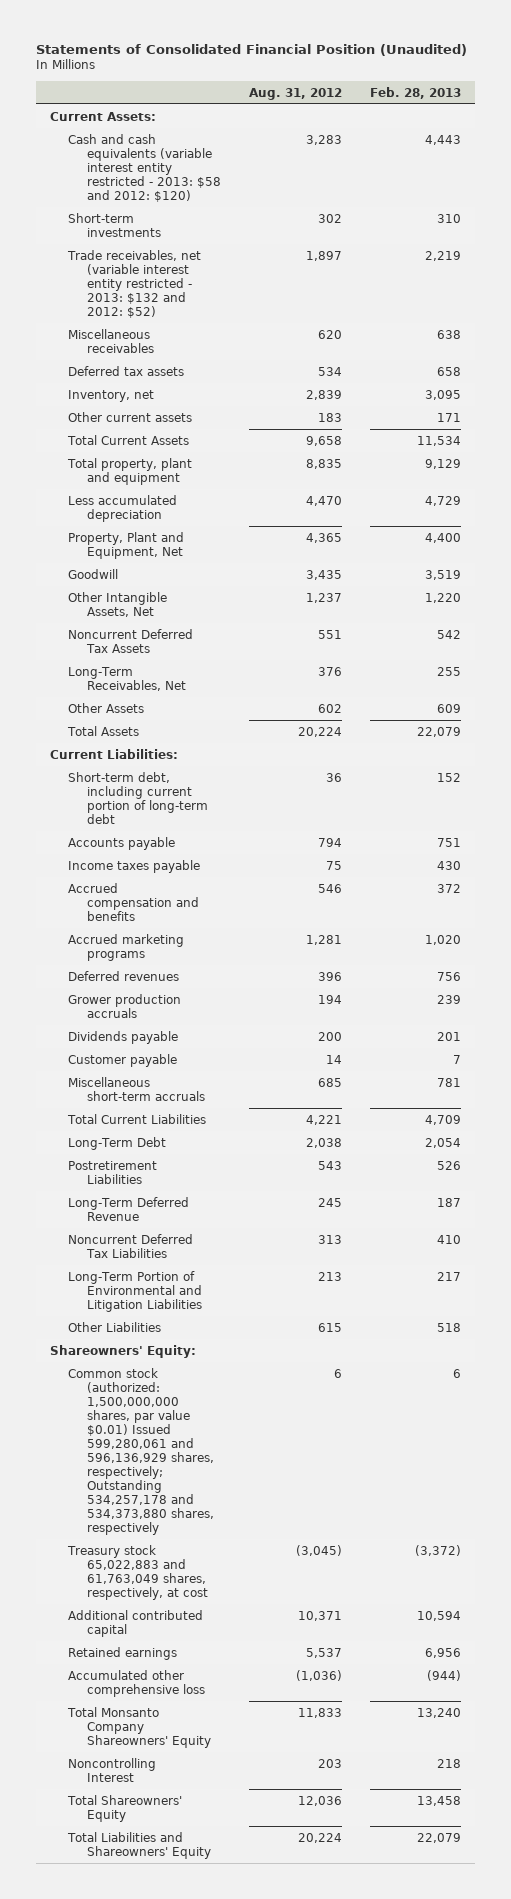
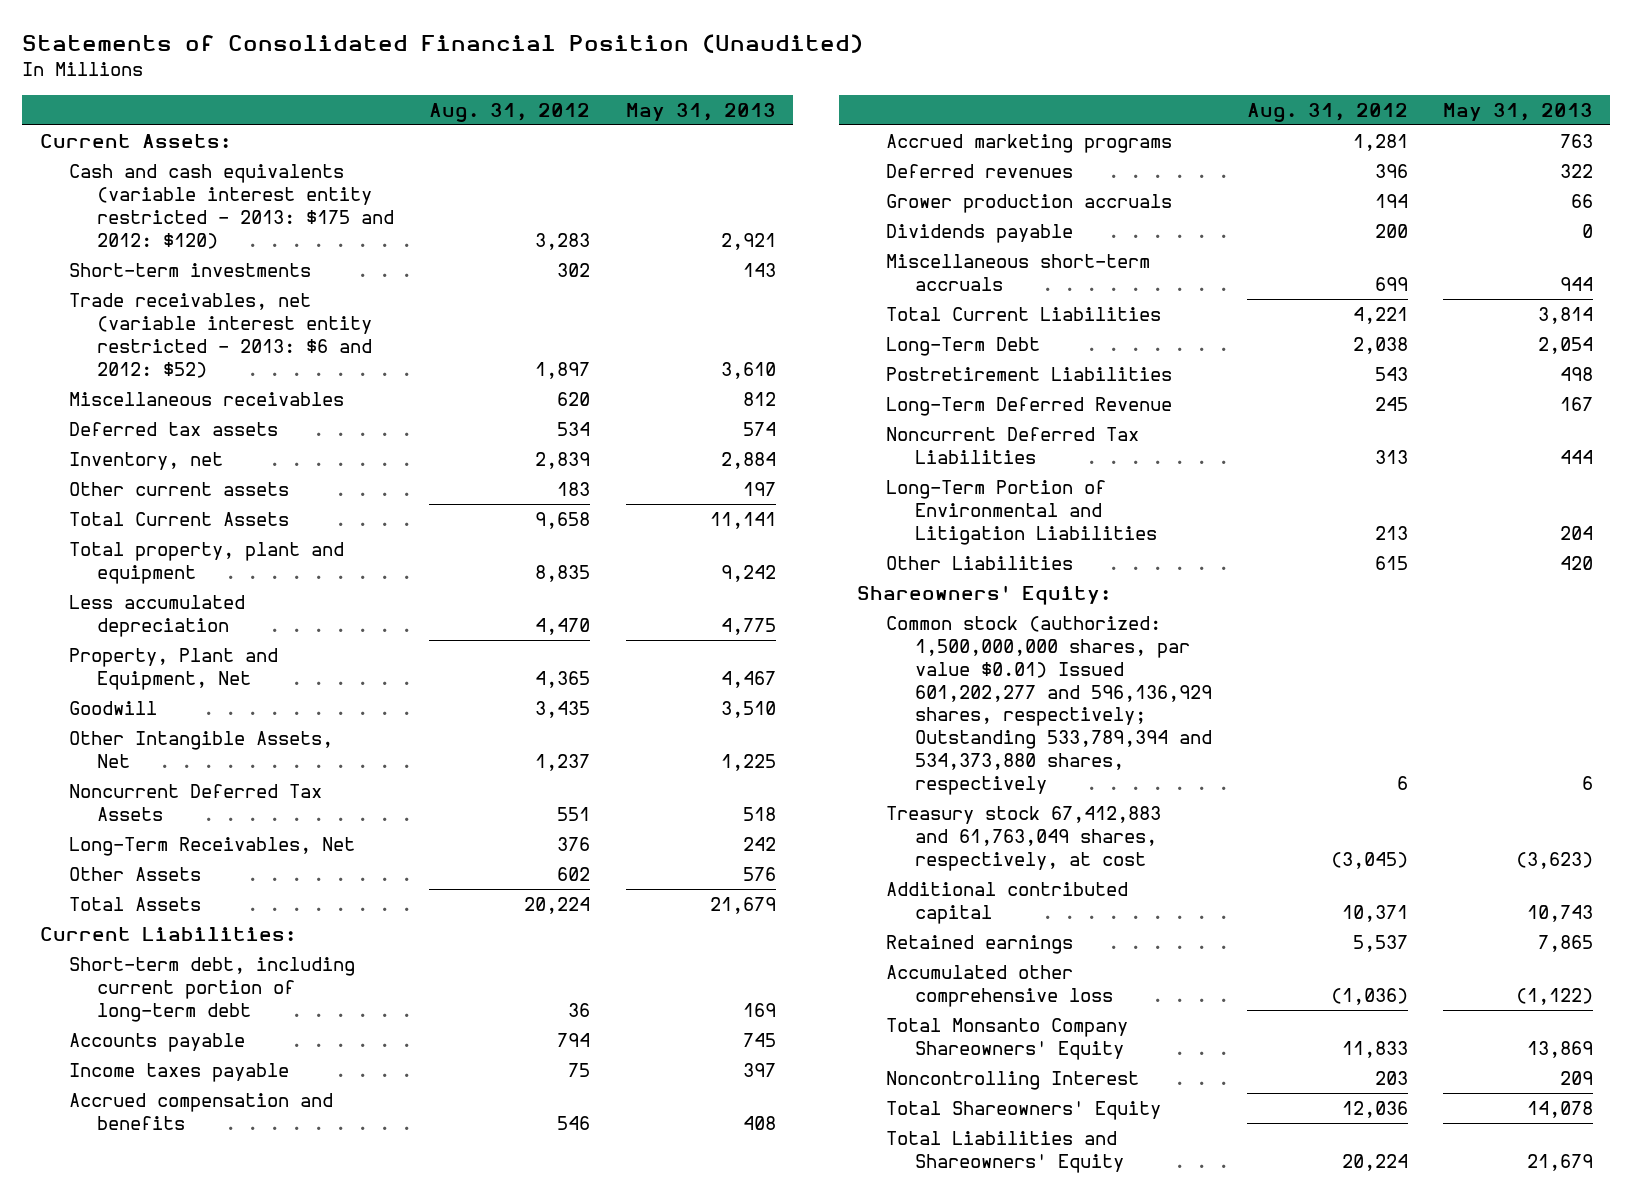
[369,86,461,99] Feb. 28, 2013 -> none
none -> [625,102,776,121] May 31, 2013
[68,133,221,202] Cash and cash equivalents (variable interest entity restricted - 2013: $58 and 2012: $120) -> [68,164,395,249] Cash and cash equivalents (variable interest entity restricted - 2013: $175 and 2012: $120)
[67,249,202,318] Trade receivables, net (variable interest entity restricted - 2013: $132 and 2012: $52) -> [68,293,373,378] Trade receivables, net (variable interest entity restricted - 2013: $6 and 2012: $52)
[68,1053,178,1067] Customer payable -> none
[317,1077,342,1087] 685 -> [1374,276,1408,291] 699
[68,1367,214,1535] Common stock (authorized: 1,500,000,000 shares, par value $0.01) Issued 599,280,061 and 596,136,929 shares, respectively; Outstanding 534,257,178 and 534,373,880 shares, respectively -> [885,616,1212,795] Common stock (authorized: 1,500,000,000 shares, par value $0.01) Issued 601,202,277 and 596,136,929 shares, respectively; Outstanding 533,789,394 and 534,373,880 shares, respectively
[67,1544,208,1600] Treasury stock 65,022,883 and 61,763,049 shares, respectively, at cost -> [885,806,1161,871] Treasury stock 67,412,883 and 61,763,049 shares, respectively, at cost

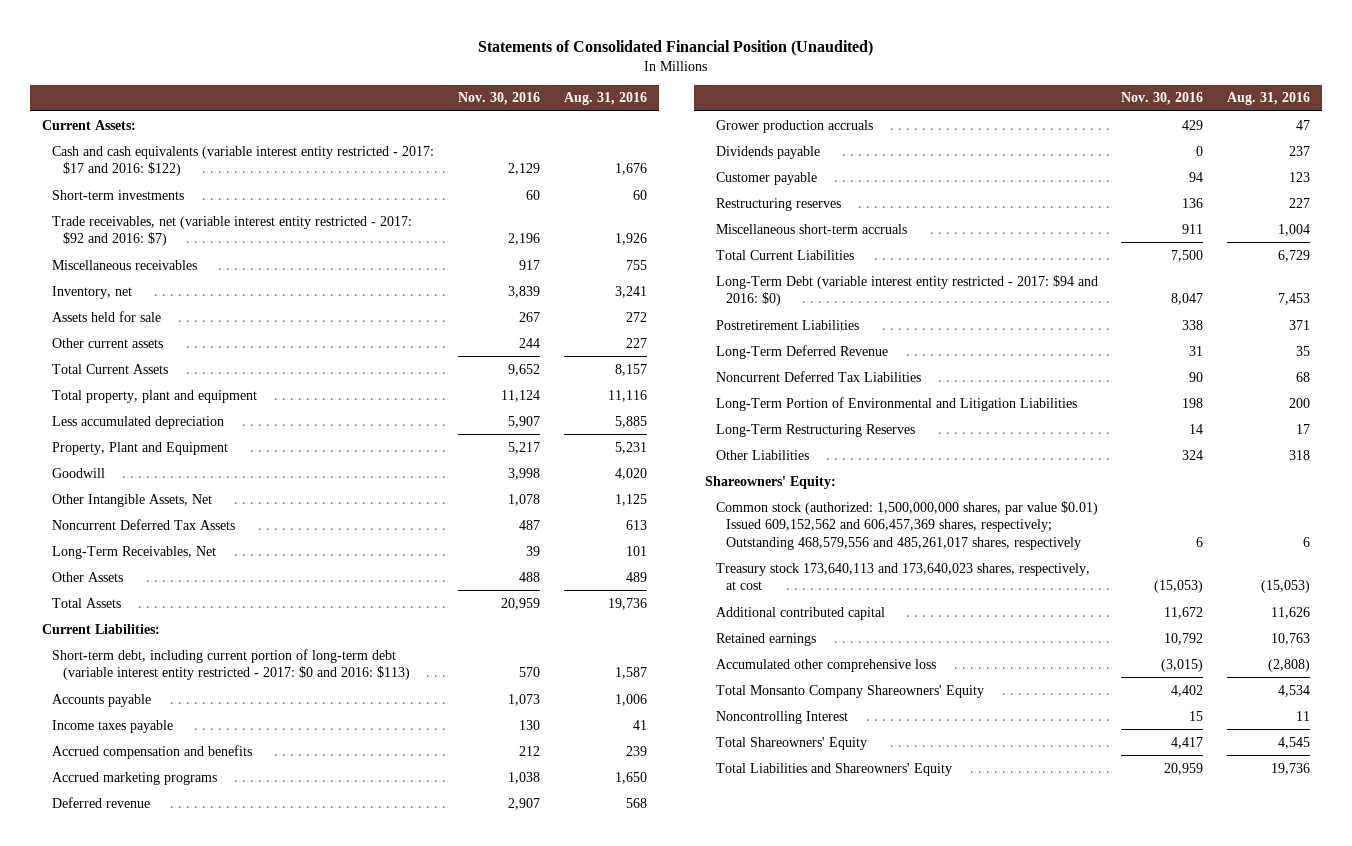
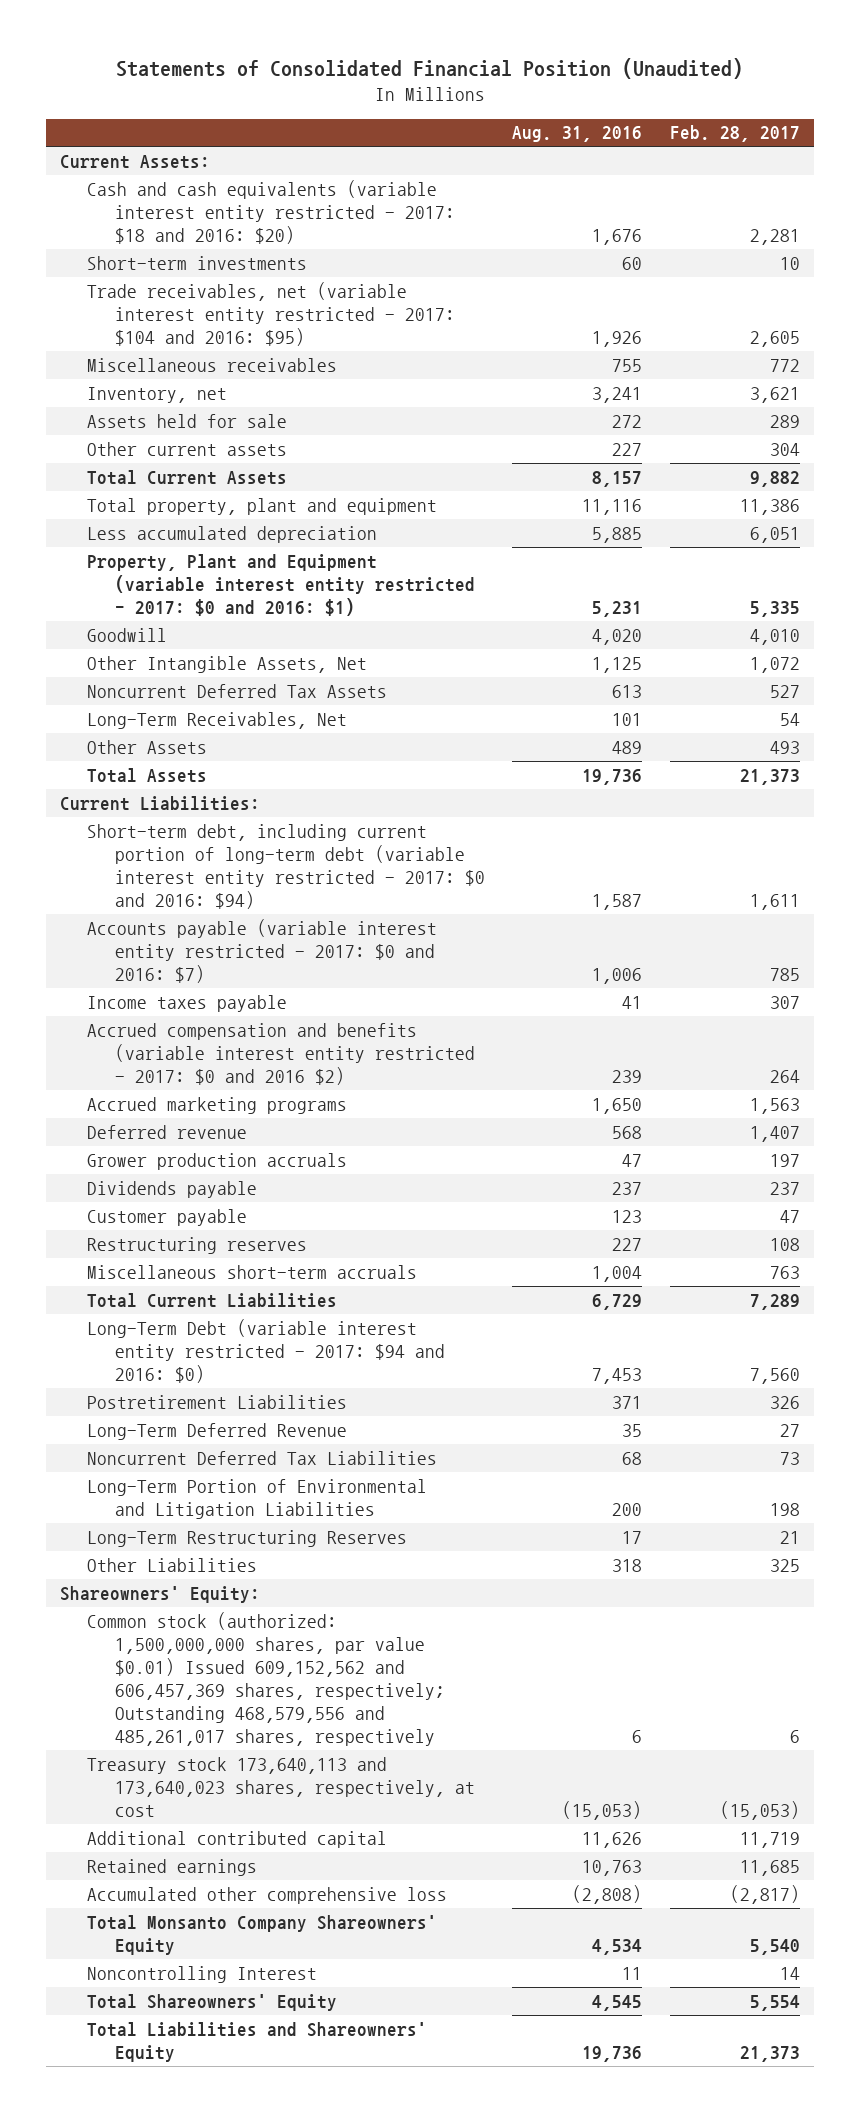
[458,92,541,106] Nov. 30, 2016 -> none
none -> [669,125,800,143] Feb. 28, 2017
[52,145,435,177] Cash and cash equivalents (variable interest entity restricted - 2017: $17 and 2016: $122) -> [87,179,455,244] Cash and cash equivalents (variable interest entity restricted - 2017: $18 and 2016: $20)
[52,215,413,247] Trade receivables, net (variable interest entity restricted - 2017: $92 and 2016: $7) -> [87,281,455,346] Trade receivables, net (variable interest entity restricted - 2017: $104 and 2016: $95)
[52,441,229,455] Property, Plant and Equipment -> [87,553,475,616] Property, Plant and Equipment (variable interest entity restricted - 2017: $0 and 2016: $1)
[52,648,410,681] Short-term debt, including current portion of long-term debt (variable interest entity restricted - 2017: $0 and 2016: $113) -> [87,823,485,909] Short-term debt, including current portion of long-term debt (variable interest entity restricted - 2017: $0 and 2016: $94)
[52,693,152,707] Accounts payable -> [87,918,438,983] Accounts payable (variable interest entity restricted - 2017: $0 and 2016: $7)
[52,744,253,759] Accrued compensation and benefits -> [87,1022,475,1085] Accrued compensation and benefits (variable interest entity restricted - 2017: $0 and 2016 $2)

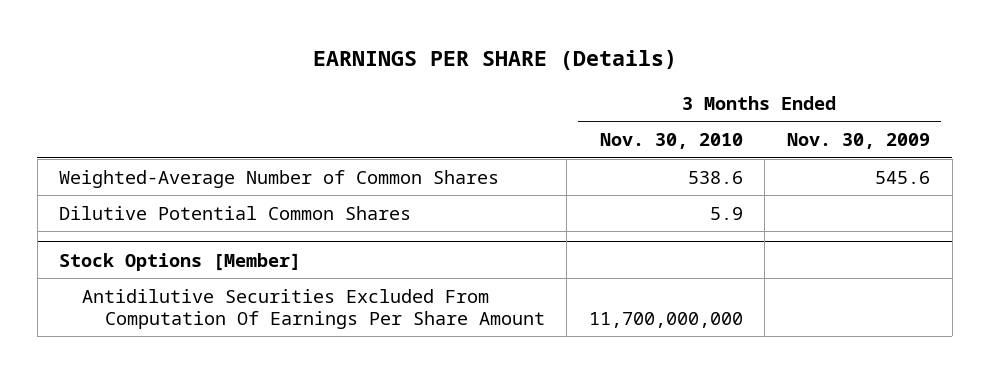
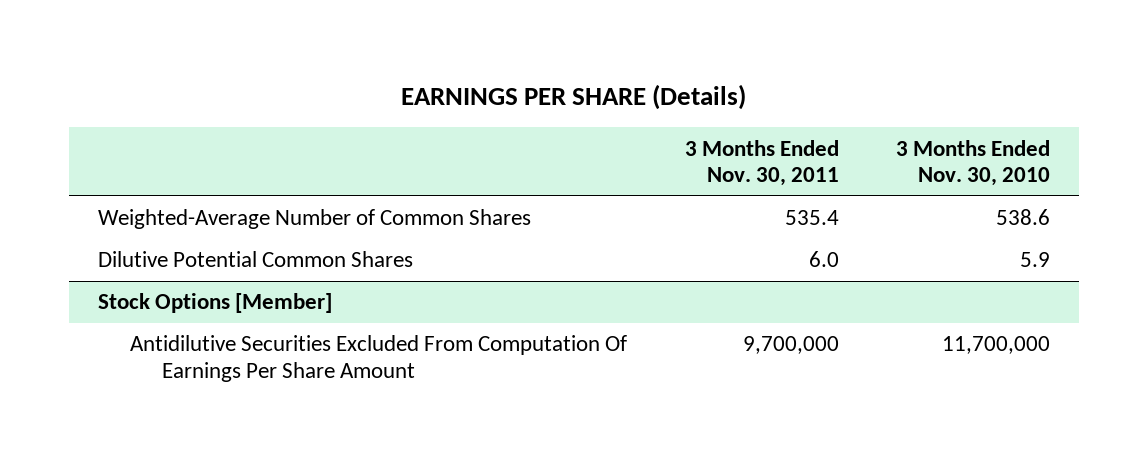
[787,133,931,150] Nov. 30, 2009 -> none
none -> [684,139,839,187] 3 Months Ended Nov. 30, 2011
[588,311,743,328] 11,700,000,000 -> [942,336,1051,355] 11,700,000

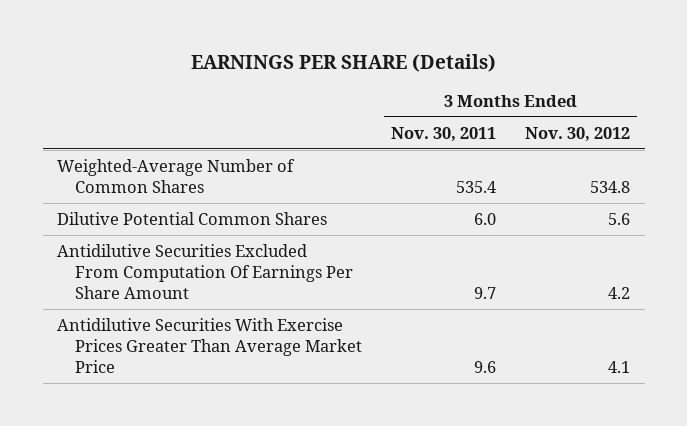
[896,139,1051,187] 3 Months Ended Nov. 30, 2010 -> none
none -> [525,126,631,142] Nov. 30, 2012
[97,293,332,314] Stock Options [Member] -> none
[742,336,839,355] 9,700,000 -> [474,286,497,299] 9.7
none -> [57,317,363,373] Antidilutive Securities With Exercise Prices Greater Than Average Market Price

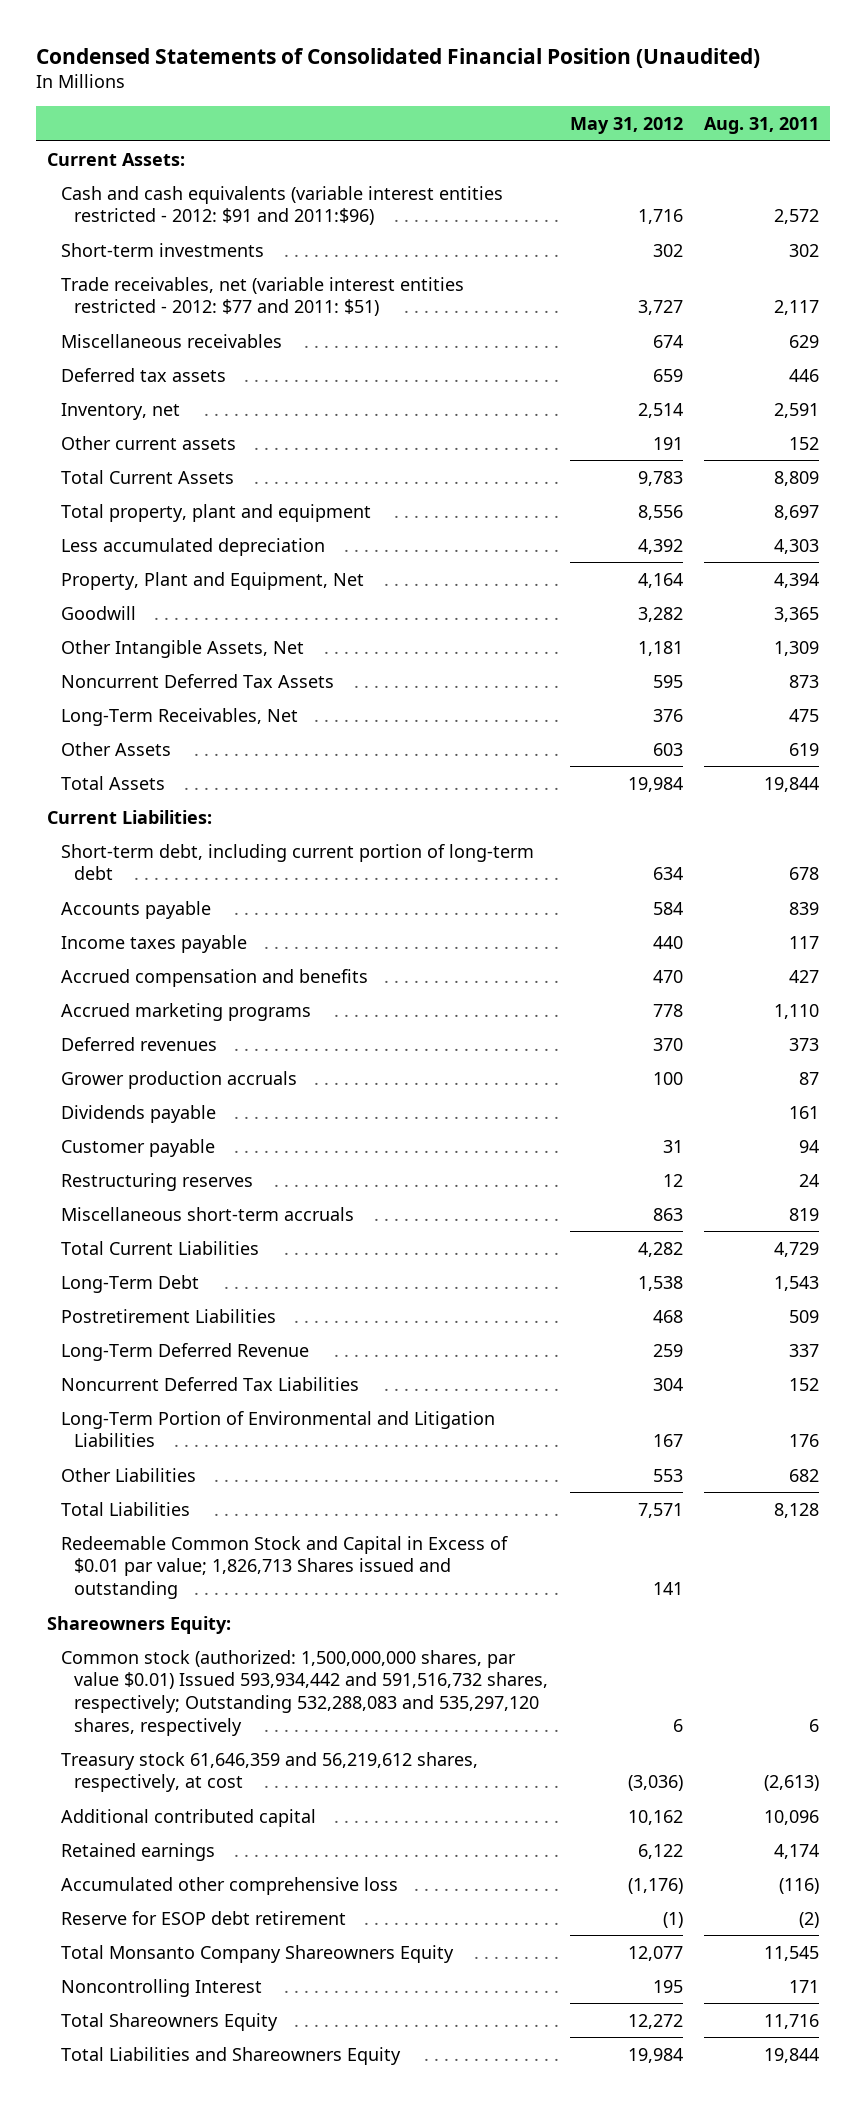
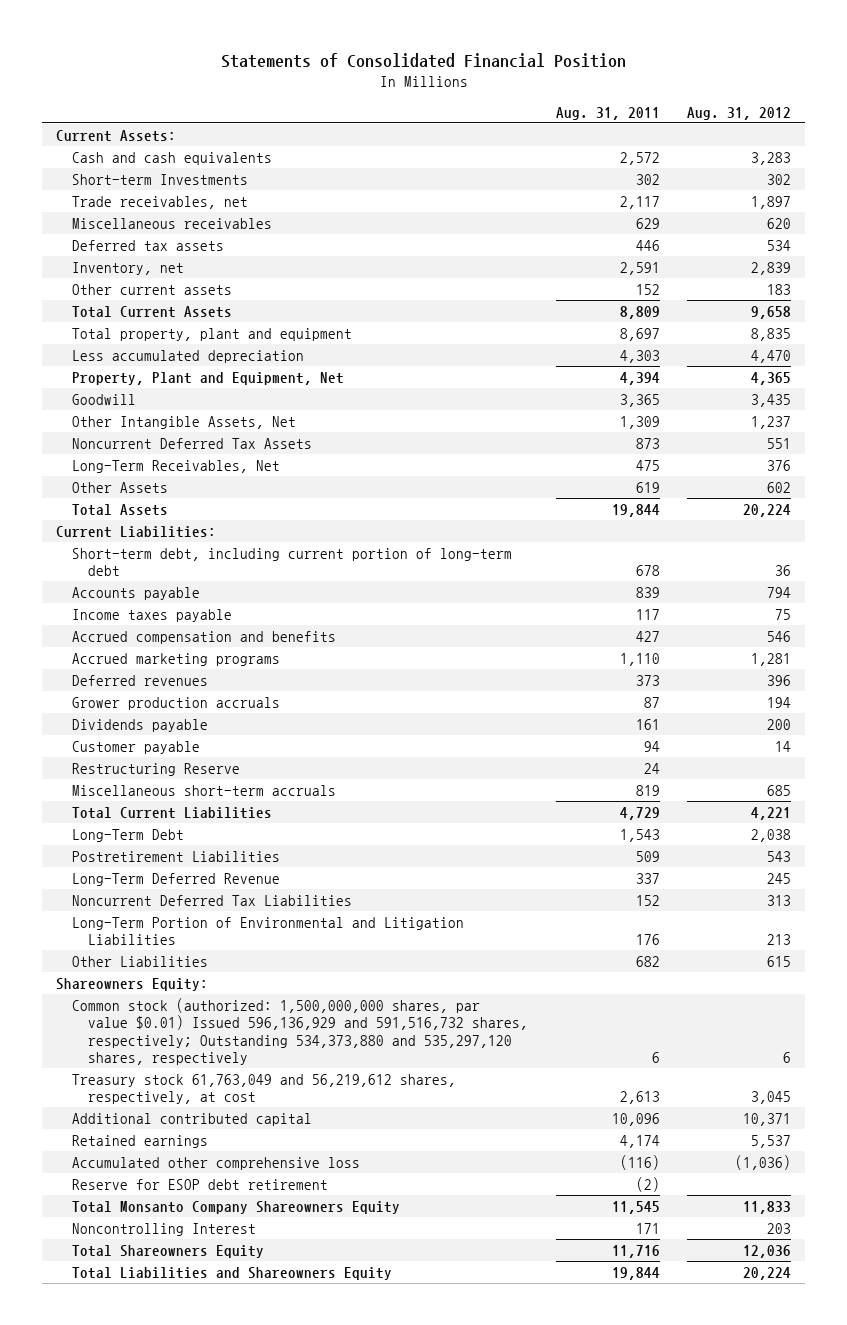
[35,48,760,69] Condensed Statements of Consolidated Financial Position (Unaudited) -> [220,52,626,68] Statements of Consolidated Financial Position
[569,117,683,135] May 31, 2012 -> none
none -> [687,106,792,120] Aug. 31, 2012
[60,185,503,226] Cash and cash equivalents (variable interest entities restricted - 2012: $91 and 2011:$96) -> [72,151,273,165] Cash and cash equivalents
[60,242,264,257] Short-term investments -> [72,173,249,185] Short-term Investments
[60,276,464,317] Trade receivables, net (variable interest entities restricted - 2012: $77 and 2011: $51) -> [72,195,249,209] Trade receivables, net
[60,1172,253,1191] Restructuring reserves -> none
none -> [72,762,241,776] Restructuring Reserve
[60,1501,190,1516] Total Liabilities -> none
[60,1535,508,1600] Redeemable Common Stock and Capital in Excess of $0.01 par value; 1,826,713 Shares issued and outstanding -> none
[60,1649,549,1736] Common stock (authorized: 1,500,000,000 shares, par value $0.01) Issued 593,934,442 and 591,516,732 shares, respectively; Outstanding 532,288,083 and 535,297,120 shares, respectively -> [72,997,529,1065] Common stock (authorized: 1,500,000,000 shares, par value $0.01) Issued 596,136,929 and 591,516,732 shares, respectively; Outstanding 534,373,880 and 535,297,120 shares, respectively
[60,1751,478,1793] Treasury stock 61,646,359 and 56,219,612 shares, respectively, at cost -> [72,1073,457,1105] Treasury stock 61,763,049 and 56,219,612 shares, respectively, at cost
[764,1775,820,1792] (2,613) -> [619,1091,660,1105] 2,613

